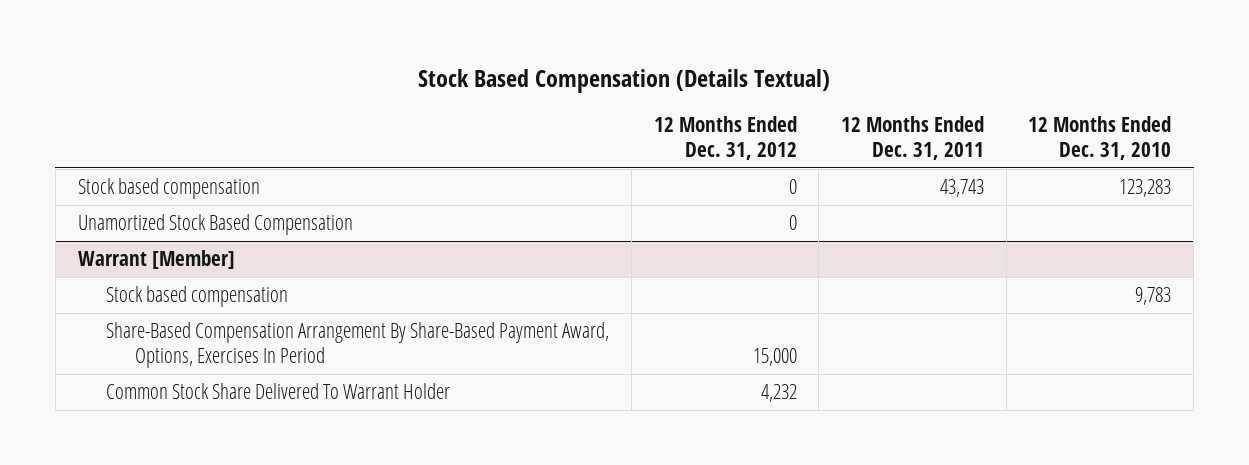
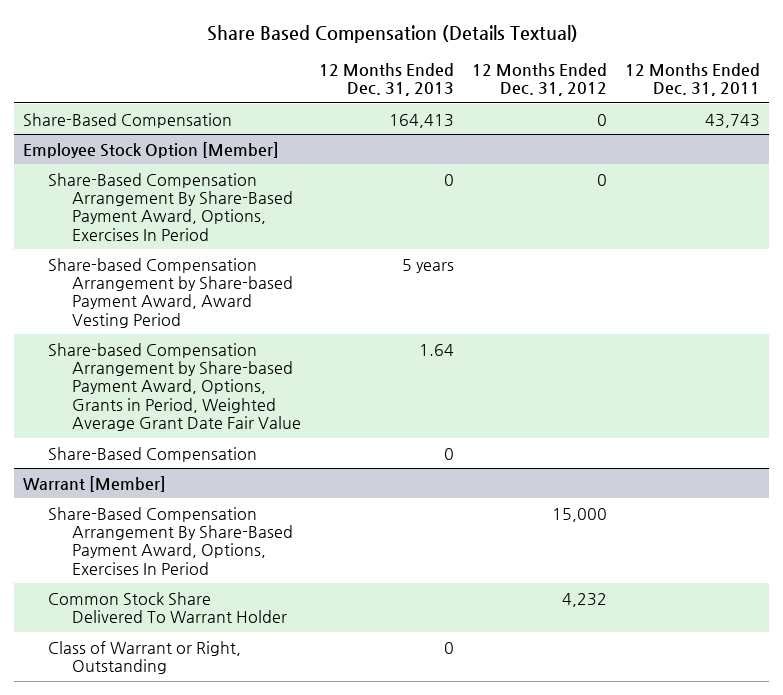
[418,68,831,93] Stock Based Compensation (Details Textual) -> [206,24,578,43] Share Based Compensation (Details Textual)
[1028,116,1172,161] 12 Months Ended Dec. 31, 2010 -> none
none -> [319,62,455,97] 12 Months Ended Dec. 31, 2013
[77,214,353,236] Unamortized Stock Based Compensation -> none
[77,178,260,200] Stock based compensation -> [23,112,233,128] Share-Based Compensation
none -> [23,141,280,158] Employee Stock Option [Member]
none -> [47,172,294,241] Share-Based Compensation Arrangement By Share-Based Payment Award, Options, Exercises In Period
none -> [47,257,294,328] Share-based Compensation Arrangement by Share-based Payment Award, Award Vesting Period
none -> [47,342,302,431] Share-based Compensation Arrangement by Share-based Payment Award, Options, Grants in Period, Weighted Average Grant Date Fair Value
none -> [47,446,257,462] Share-Based Compensation
[106,286,289,308] Stock based compensation -> none
none -> [47,640,241,674] Class of Warrant or Right, Outstanding

